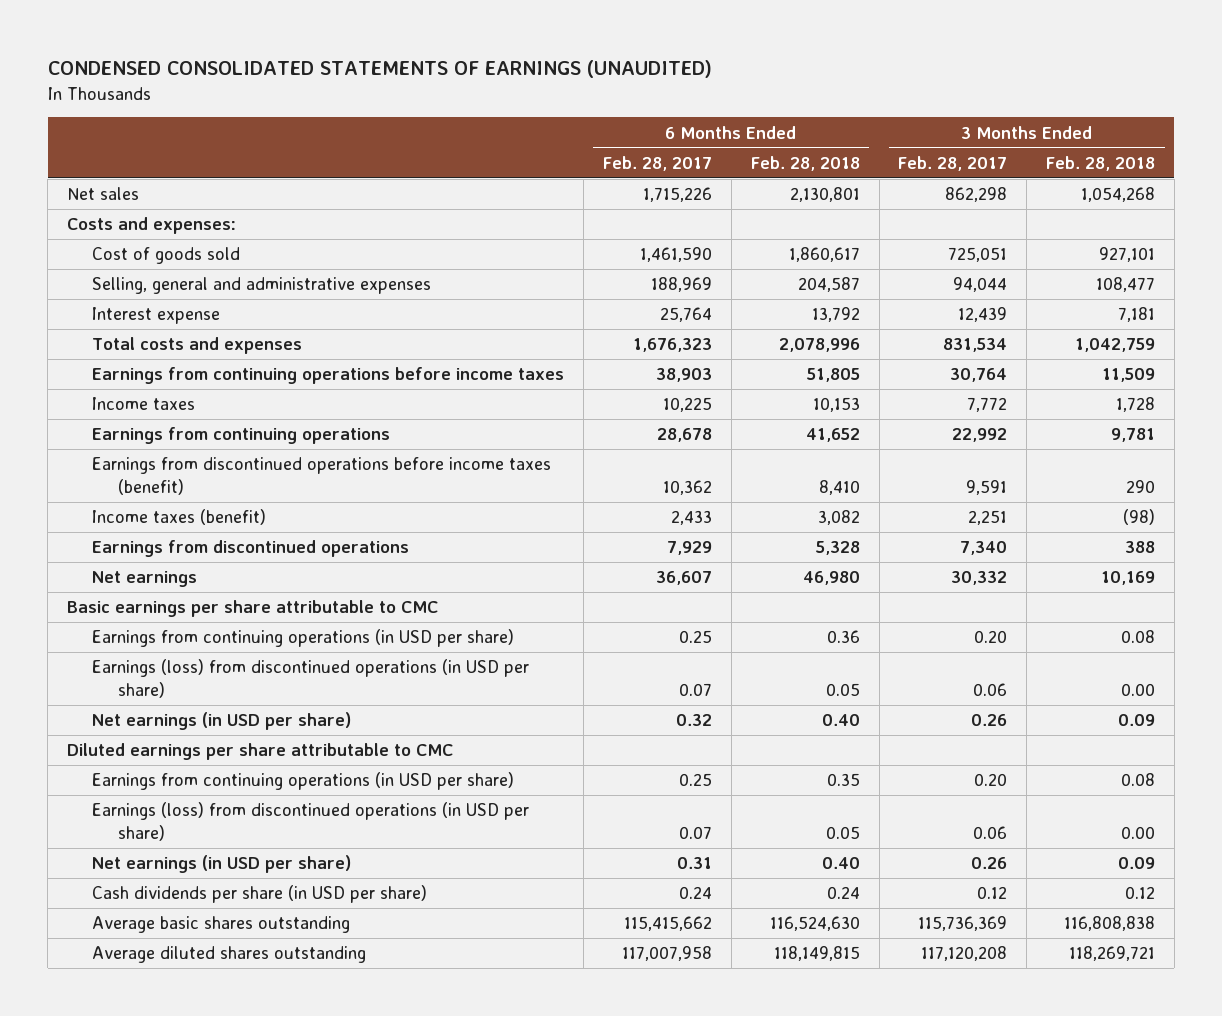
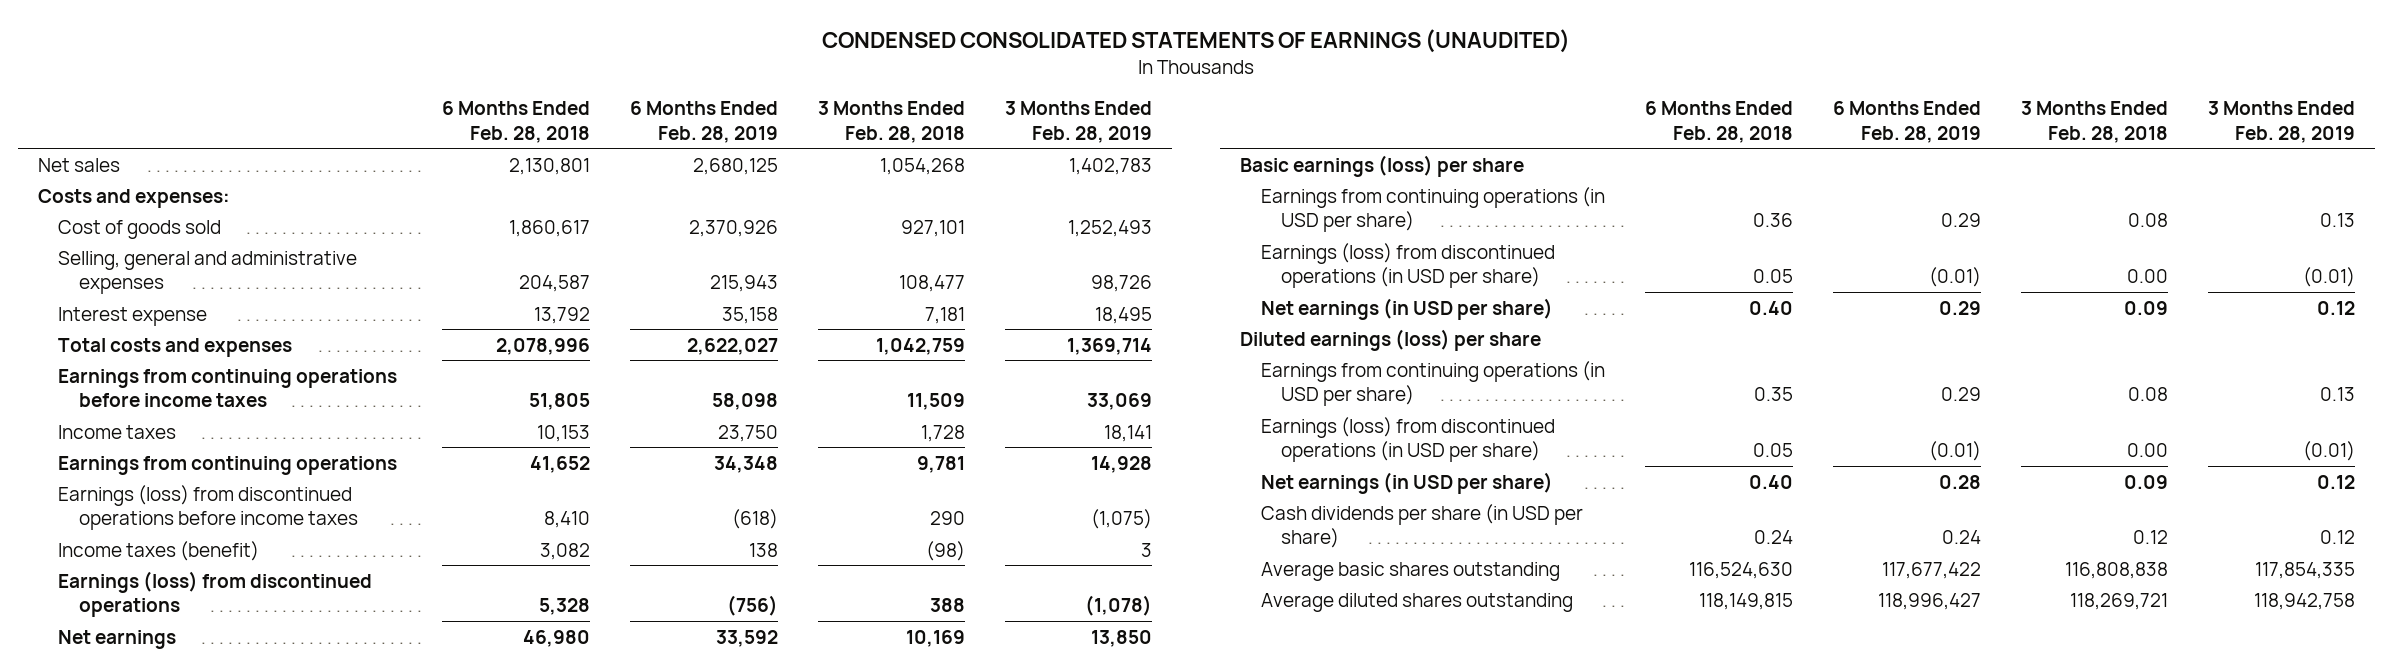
[603,155,713,171] Feb. 28, 2017 -> none
[898,155,1008,171] Feb. 28, 2017 -> none
none -> [630,101,779,143] 6 Months Ended Feb. 28, 2019
none -> [1005,101,1153,143] 3 Months Ended Feb. 28, 2019
[92,457,552,495] Earnings from discontinued operations before income taxes (benefit) -> [58,484,358,530] Earnings (loss) from discontinued operations before income taxes
[92,540,410,558] Earnings from discontinued operations -> [58,570,373,617] Earnings (loss) from discontinued operations
[66,600,438,618] Basic earnings per share attributable to CMC -> [1240,154,1525,177] Basic earnings (loss) per share
[66,743,453,761] Diluted earnings per share attributable to CMC -> [1240,328,1542,351] Diluted earnings (loss) per share

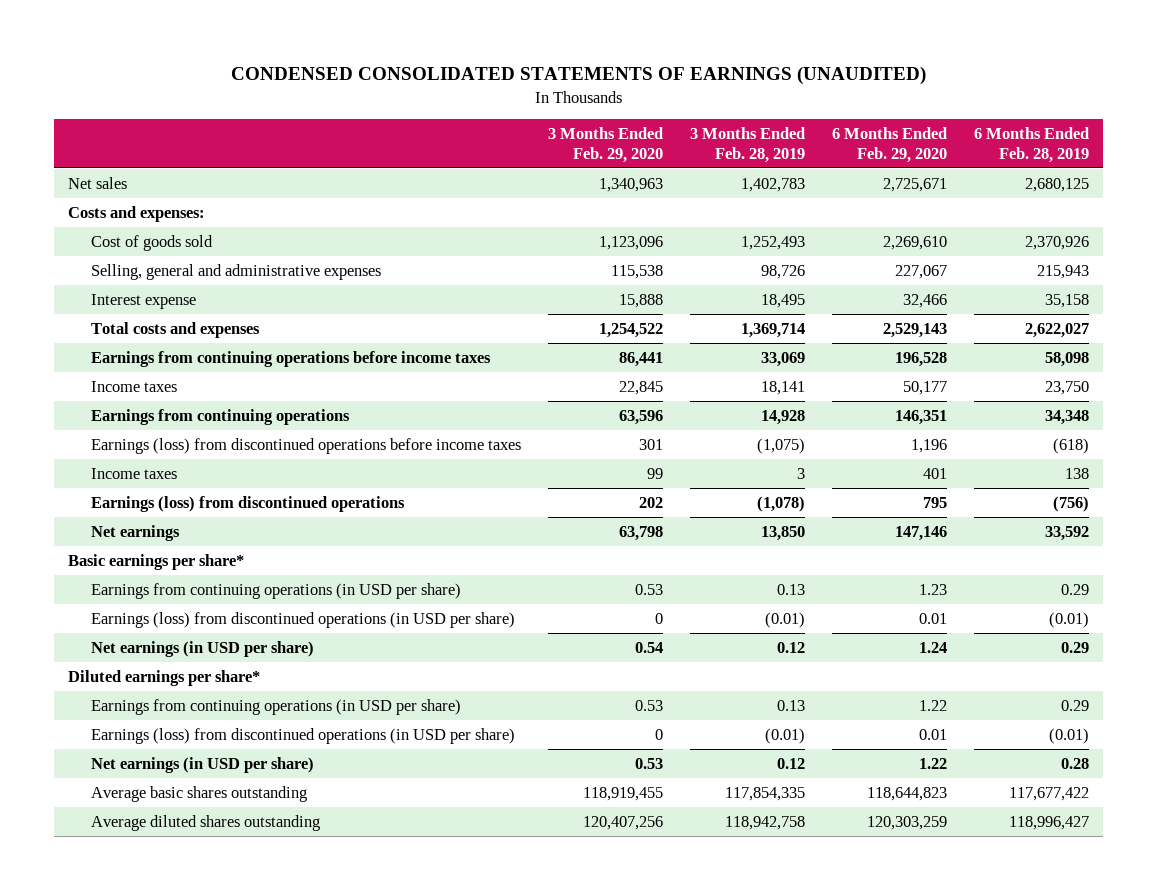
[442,101,591,143] 6 Months Ended Feb. 28, 2018 -> none
[818,101,966,143] 3 Months Ended Feb. 28, 2018 -> none
none -> [547,127,663,163] 3 Months Ended Feb. 29, 2020
none -> [832,127,948,163] 6 Months Ended Feb. 29, 2020
[58,540,260,561] Income taxes (benefit) -> [90,467,177,479] Income taxes
[1240,154,1525,177] Basic earnings (loss) per share -> [67,553,244,570] Basic earnings per share*
[1240,328,1542,351] Diluted earnings (loss) per share -> [67,669,260,686] Diluted earnings per share*
[1260,503,1583,548] Cash dividends per share (in USD per share) -> none

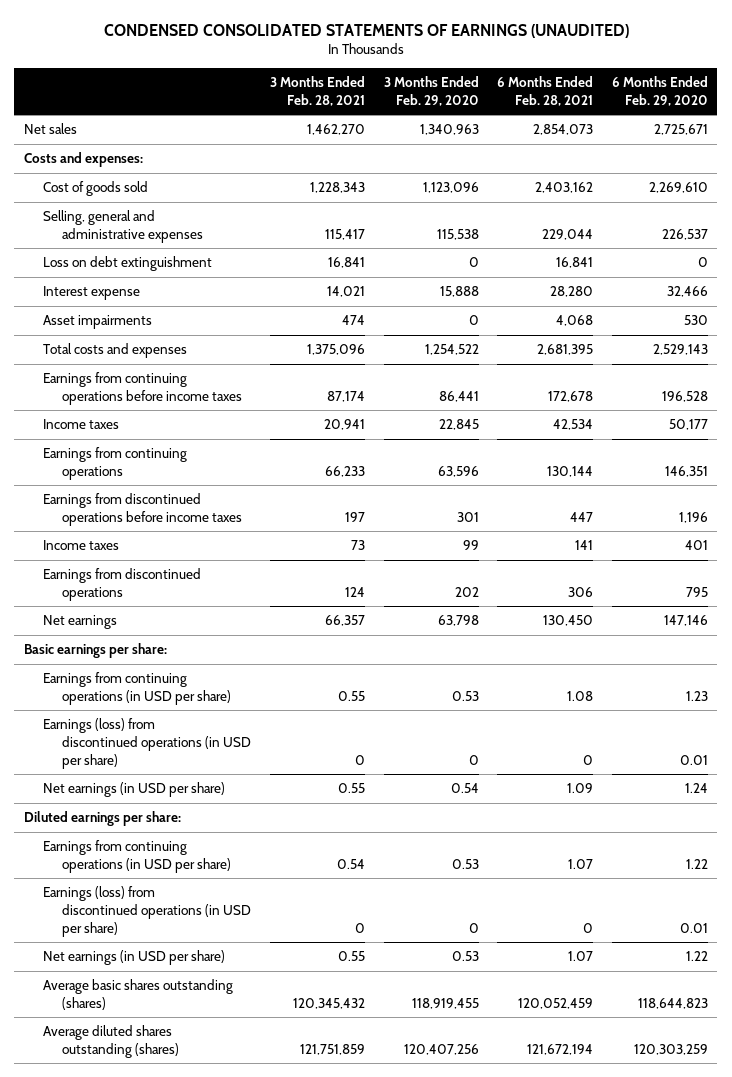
[690,127,806,163] 3 Months Ended Feb. 28, 2019 -> none
[974,127,1090,163] 6 Months Ended Feb. 28, 2019 -> none
none -> [269,75,365,106] 3 Months Ended Feb. 28, 2021
none -> [497,75,594,106] 6 Months Ended Feb. 28, 2021
[895,264,948,279] 227,067 -> [662,228,709,240] 226,537
none -> [42,256,212,272] Loss on debt extinguishment
none -> [42,315,152,330] Asset impairments
[90,437,521,454] Earnings (loss) from discontinued operations before income taxes -> [42,493,243,526] Earnings from discontinued operations before income taxes
[90,495,405,512] Earnings (loss) from discontinued operations -> [42,568,201,601] Earnings from discontinued operations
[67,553,244,570] Basic earnings per share* -> [23,643,167,659] Basic earnings per share:
[67,669,260,686] Diluted earnings per share* -> [23,811,181,827] Diluted earnings per share:
[90,785,307,802] Average basic shares outstanding -> [42,979,233,1010] Average basic shares outstanding (shares)
[90,814,320,831] Average diluted shares outstanding -> [42,1025,180,1058] Average diluted shares outstanding (shares)

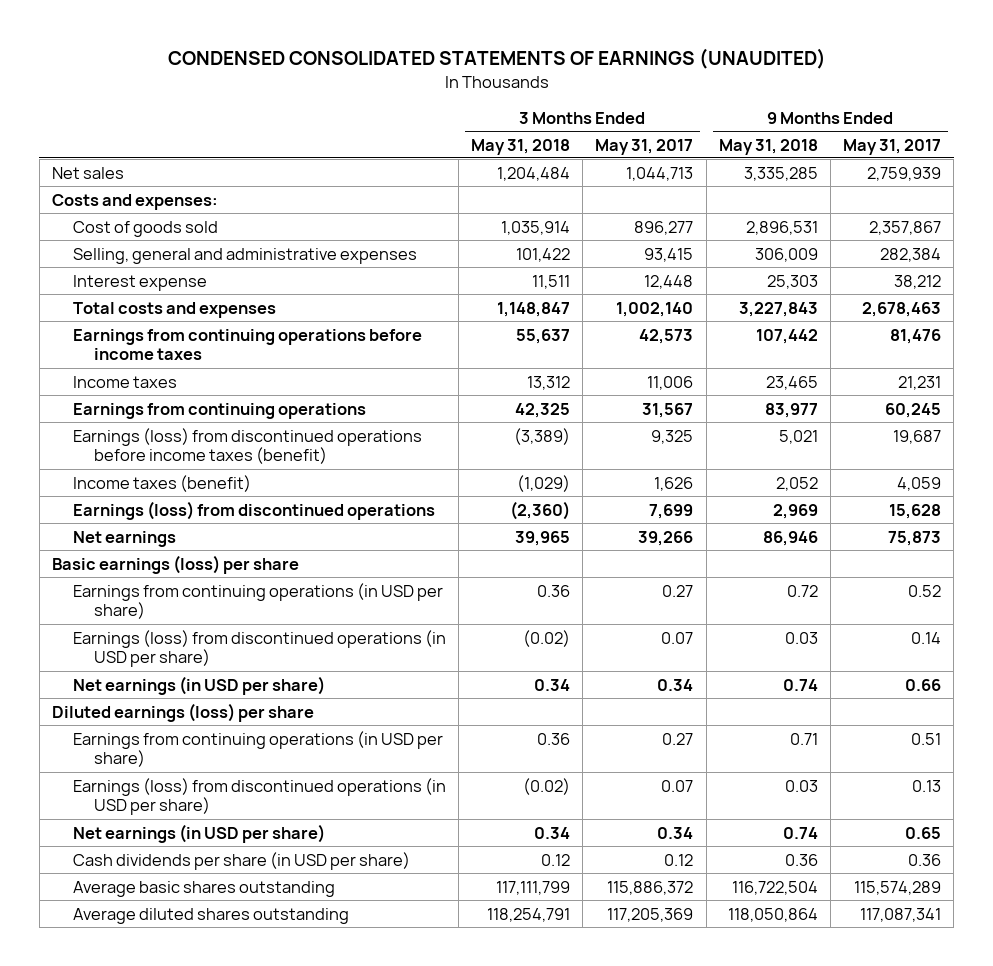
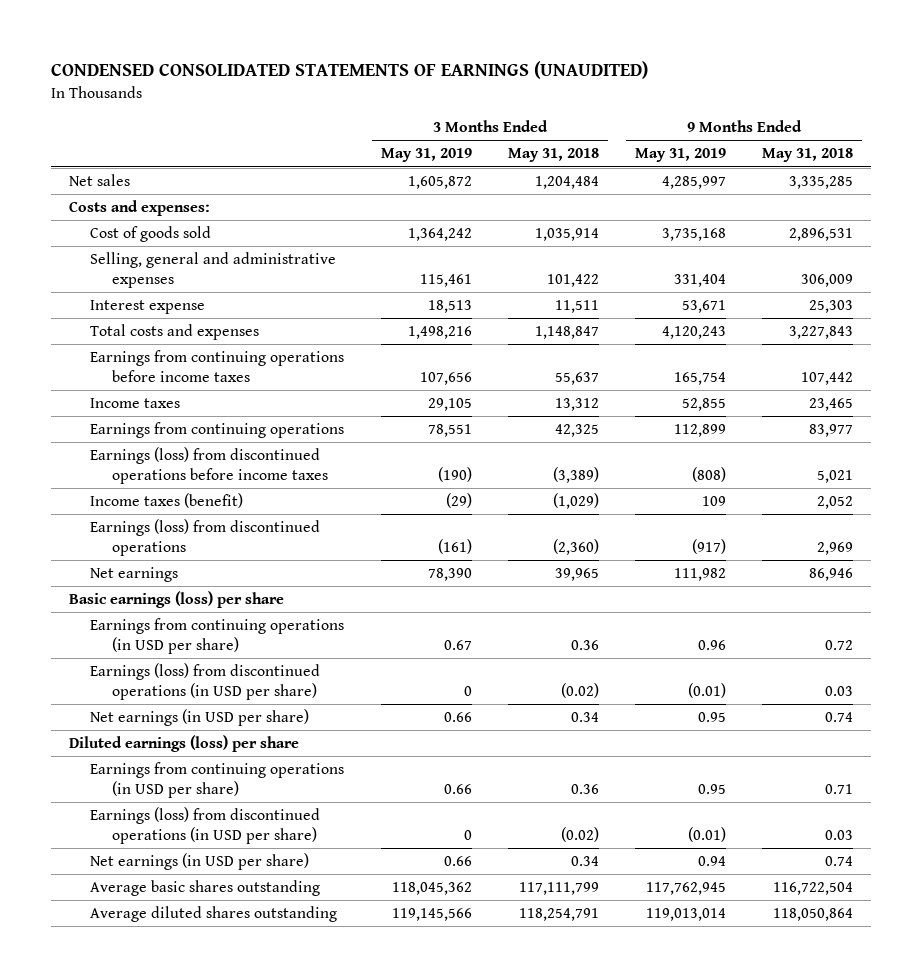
[595,138,694,155] May 31, 2017 -> none
[843,138,942,155] May 31, 2017 -> none
none -> [380,148,472,163] May 31, 2019
none -> [634,148,726,163] May 31, 2019
[72,427,422,465] Earnings (loss) from discontinued operations before income taxes (benefit) -> [90,447,328,485] Earnings (loss) from discontinued operations before income taxes
[72,851,410,870] Cash dividends per share (in USD per share) -> none

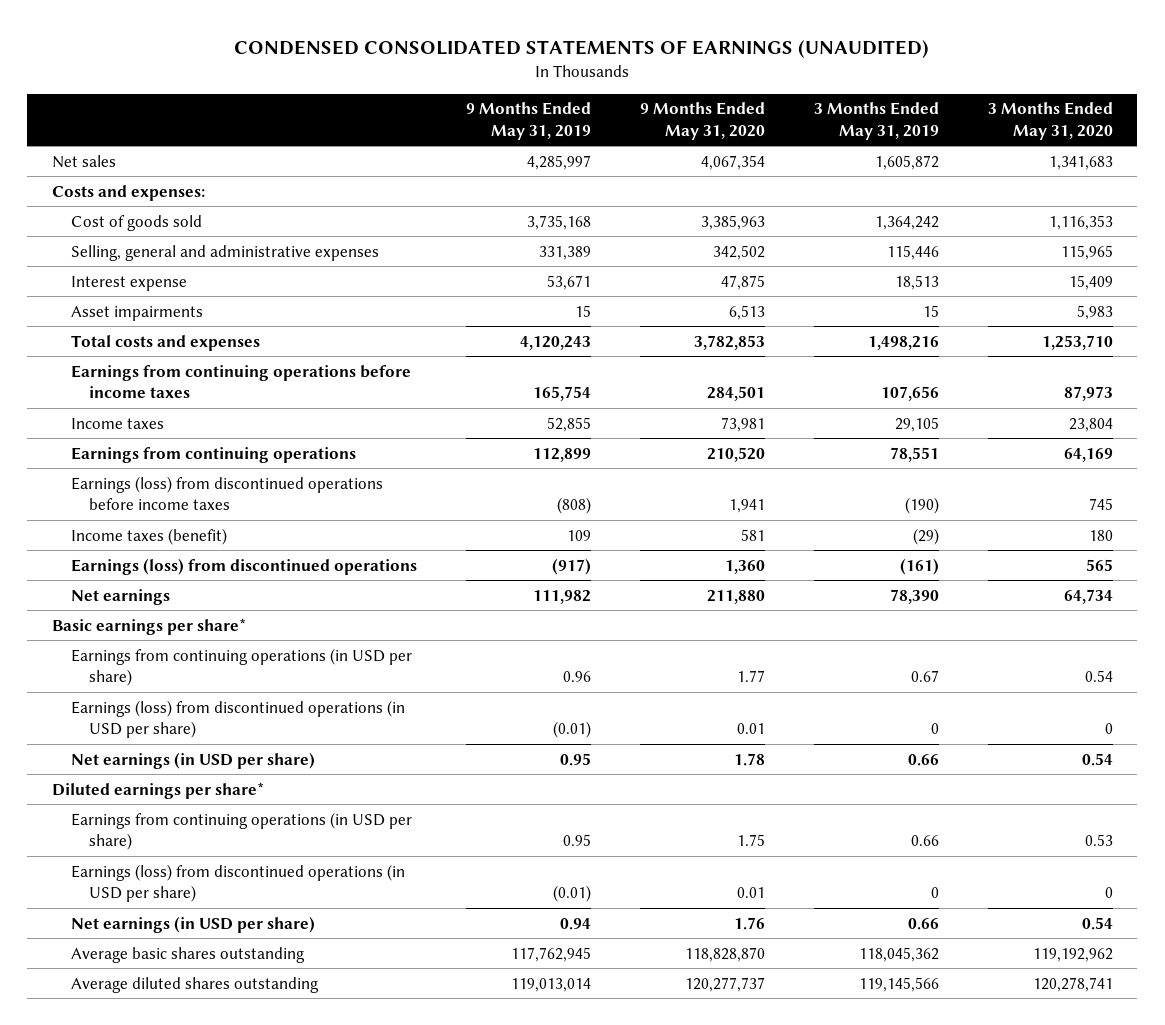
[507,148,599,163] May 31, 2018 -> none
[761,148,853,163] May 31, 2018 -> none
none -> [639,102,765,140] 9 Months Ended May 31, 2020
none -> [987,102,1113,140] 3 Months Ended May 31, 2020
[419,274,472,288] 115,461 -> [886,244,939,260] 115,446
[673,274,726,288] 331,404 -> [538,245,591,260] 331,389
none -> [70,305,203,321] Asset impairments
[69,591,285,609] Basic earnings (loss) per share -> [51,617,246,635] Basic earnings per share*
[69,735,300,753] Diluted earnings (loss) per share -> [51,781,264,799] Diluted earnings per share*

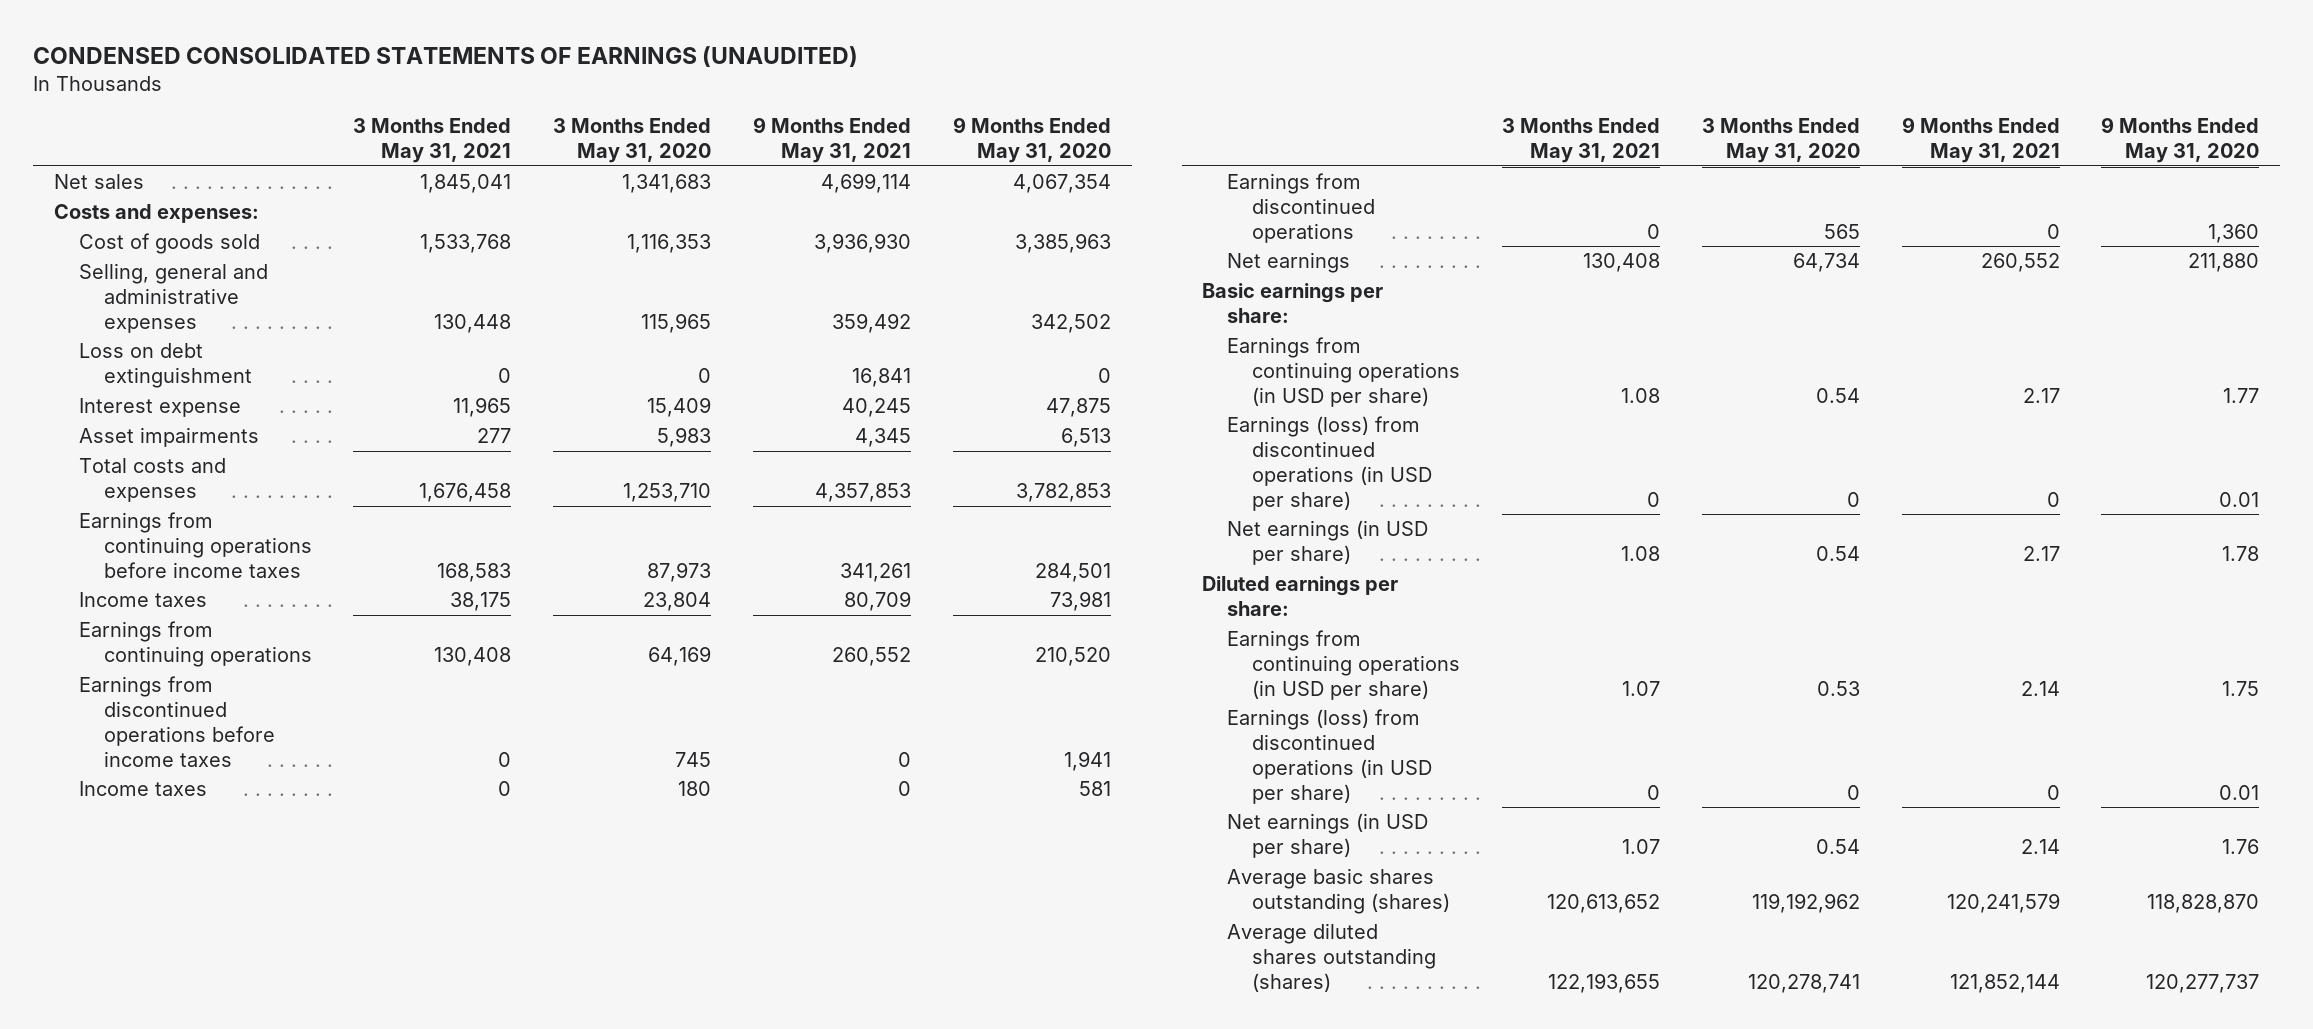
[465,102,591,140] 9 Months Ended May 31, 2019 -> none
[813,102,939,140] 3 Months Ended May 31, 2019 -> none
none -> [353,118,512,163] 3 Months Ended May 31, 2021
none -> [752,117,911,163] 9 Months Ended May 31, 2021
none -> [78,343,252,389] Loss on debt extinguishment
[70,475,383,510] Earnings (loss) from discontinued operations before income taxes -> [78,676,275,767] Earnings from discontinued operations before income taxes
[70,527,227,545] Income taxes (benefit) -> [78,781,207,797] Income taxes
[70,557,417,575] Earnings (loss) from discontinued operations -> [1227,173,1376,243] Earnings from discontinued operations
[51,617,246,635] Basic earnings per share* -> [1202,283,1384,324] Basic earnings per share:
[51,781,264,799] Diluted earnings per share* -> [1202,576,1399,617] Diluted earnings per share:
[70,946,305,963] Average basic shares outstanding -> [1227,868,1451,915] Average basic shares outstanding (shares)
[70,976,319,993] Average diluted shares outstanding -> [1227,923,1437,992] Average diluted shares outstanding (shares)

